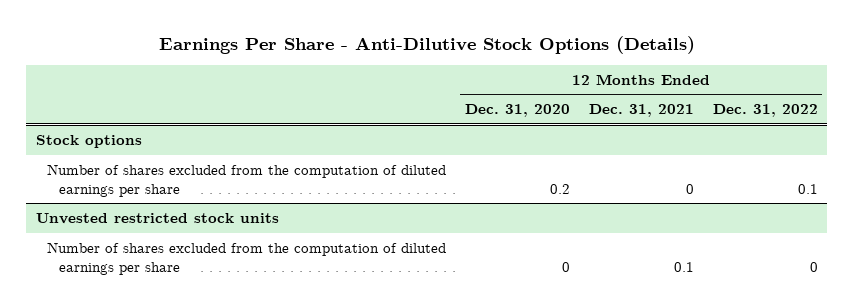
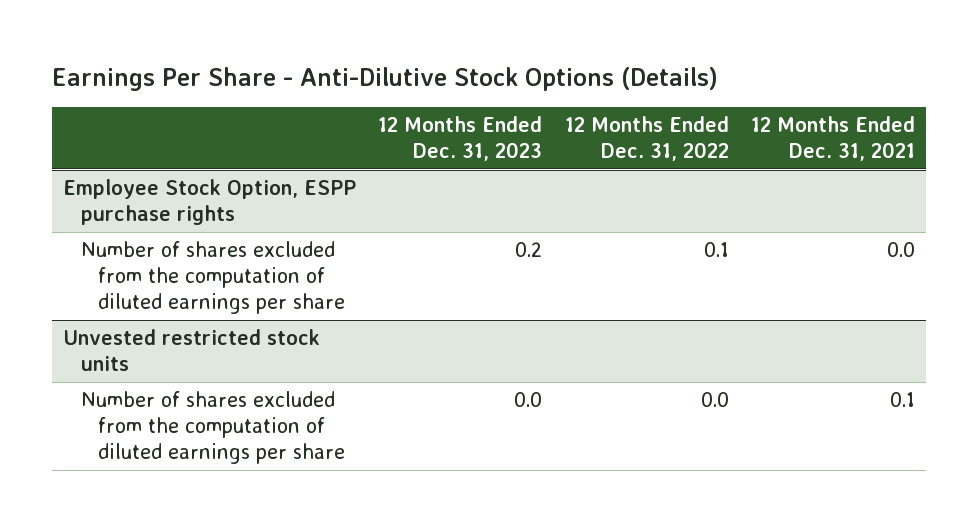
[465,104,571,118] Dec. 31, 2020 -> none
none -> [378,116,543,162] 12 Months Ended Dec. 31, 2023
[35,134,142,148] Stock options -> none
none -> [63,179,357,226] Employee Stock Option, ESPP purchase rights
[685,183,694,194] 0 -> [886,242,915,258] 0.0
[809,261,818,272] 0 -> [700,392,729,408] 0.0

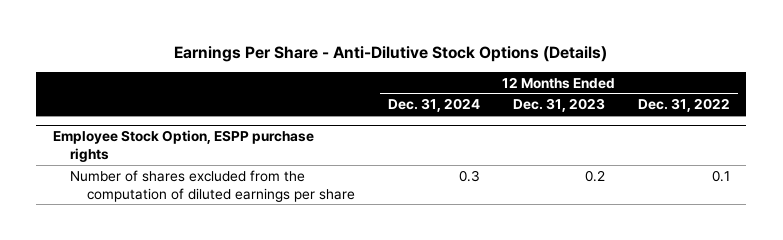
[750,116,915,162] 12 Months Ended Dec. 31, 2021 -> none
none -> [388,98,481,113] Dec. 31, 2024
[63,329,321,372] Unvested restricted stock units -> none
[80,391,345,465] Number of shares excluded from the computation of diluted earnings per share -> none

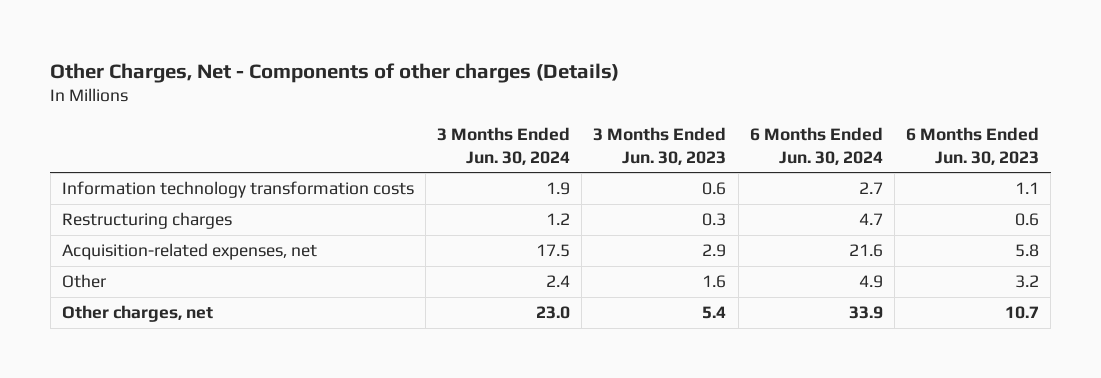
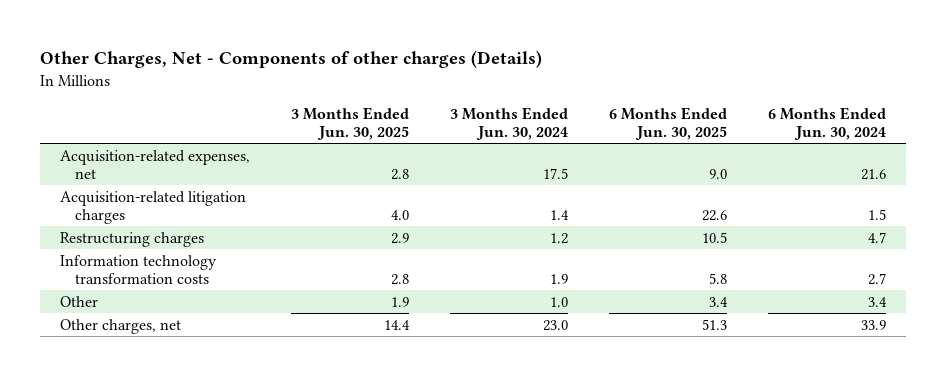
[593,127,727,165] 3 Months Ended Jun. 30, 2023 -> none
[905,127,1039,165] 6 Months Ended Jun. 30, 2023 -> none
none -> [290,106,409,141] 3 Months Ended Jun. 30, 2025
none -> [608,106,727,141] 6 Months Ended Jun. 30, 2025
none -> [59,190,246,225] Acquisition-related litigation charges
[61,212,232,230] Restructuring charges -> [59,231,204,247] Restructuring charges
[61,181,414,199] Information technology transformation costs -> [59,254,217,285] Information technology transformation costs
[546,275,571,288] 2.4 -> [549,296,568,307] 1.0
[858,275,883,289] 4.9 -> [867,296,887,307] 3.4

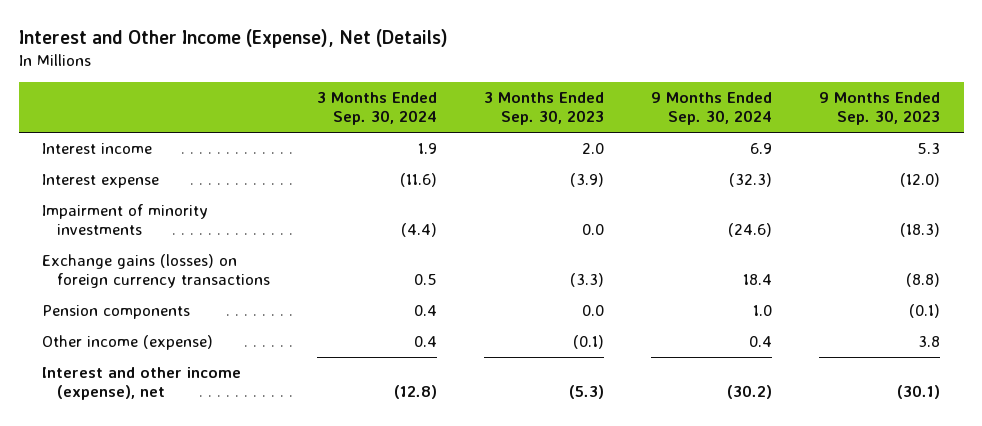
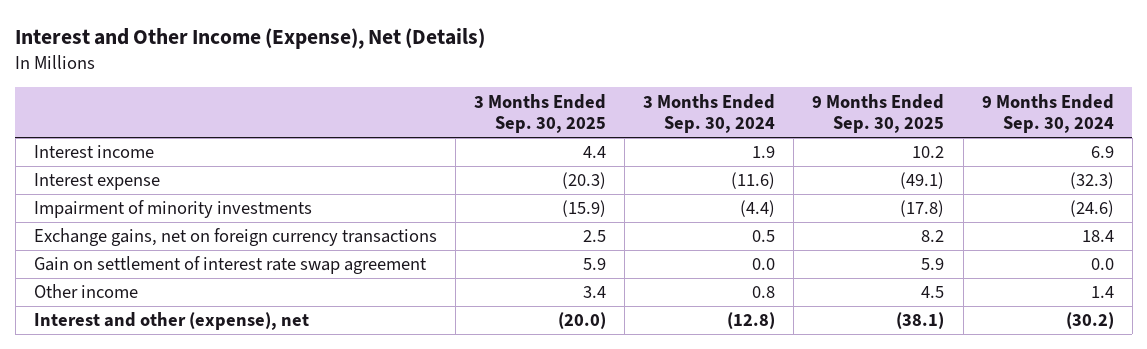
[484,92,605,126] 3 Months Ended Sep. 30, 2023 -> none
[819,92,941,126] 9 Months Ended Sep. 30, 2023 -> none
none -> [473,93,606,134] 3 Months Ended Sep. 30, 2025
none -> [812,93,945,134] 9 Months Ended Sep. 30, 2025
[42,304,191,319] Pension components -> none
[42,253,270,289] Exchange gains (losses) on foreign currency transactions -> [33,228,437,247] Exchange gains, net on foreign currency transactions
none -> [33,256,427,275] Gain on settlement of interest rate swap agreement
[42,334,214,350] Other income (expense) -> [33,284,138,299] Other income
[413,335,437,347] 0.4 -> [752,286,776,299] 0.8
[749,335,773,347] 0.4 -> [1090,286,1114,299] 1.4
[42,366,242,401] Interest and other income (expense), net -> [33,312,309,331] Interest and other (expense), net

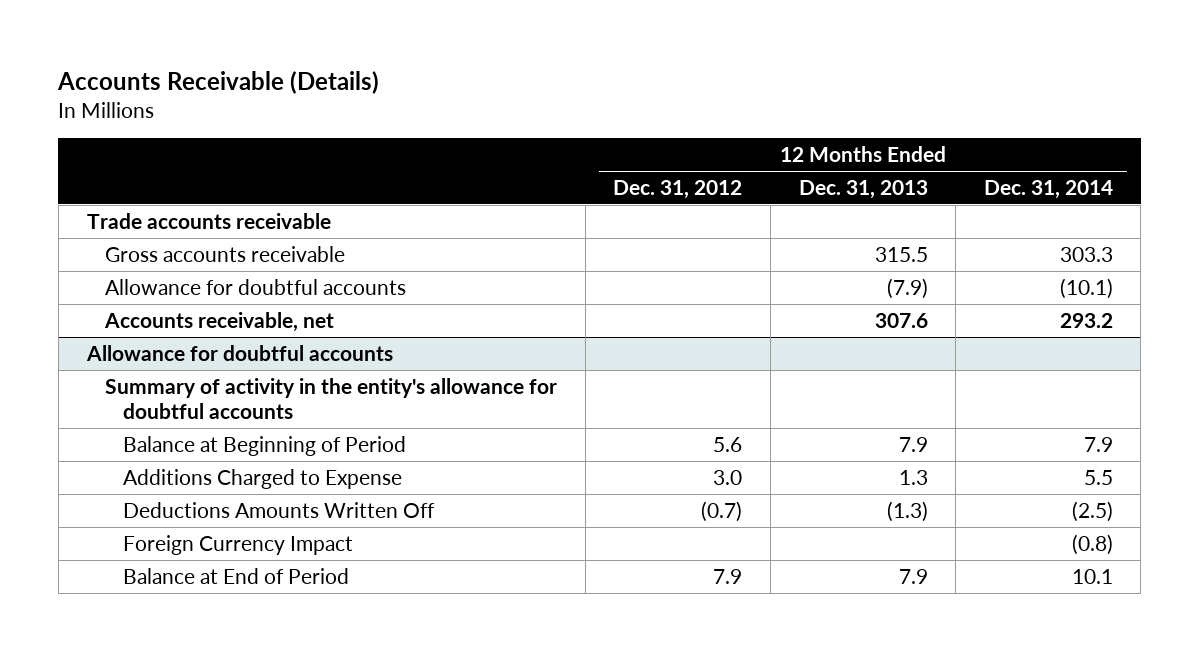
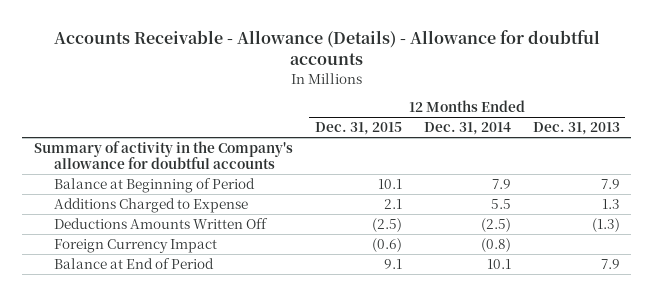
[57,71,380,95] Accounts Receivable (Details) -> [53,29,600,66] Accounts Receivable - Allowance (Details) - Allowance for doubtful accounts
[613,179,743,199] Dec. 31, 2012 -> none
none -> [314,122,402,136] Dec. 31, 2015
[86,212,331,229] Trade accounts receivable -> none
[104,245,345,262] Gross accounts receivable -> none
[104,278,406,295] Allowance for doubtful accounts -> none
[103,311,334,332] Accounts receivable, net -> none
[85,344,393,361] Allowance for doubtful accounts -> none
[104,377,557,420] Summary of activity in the entity's allowance for doubtful accounts -> [33,140,293,170] Summary of activity in the Company's allowance for doubtful accounts

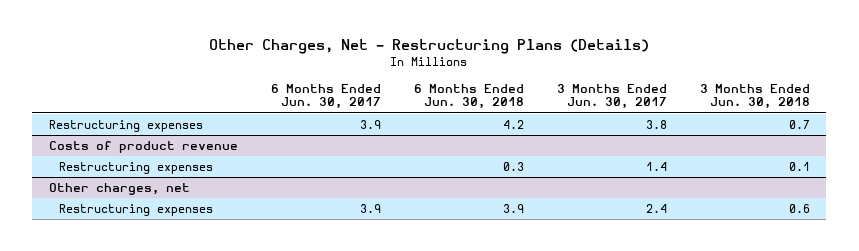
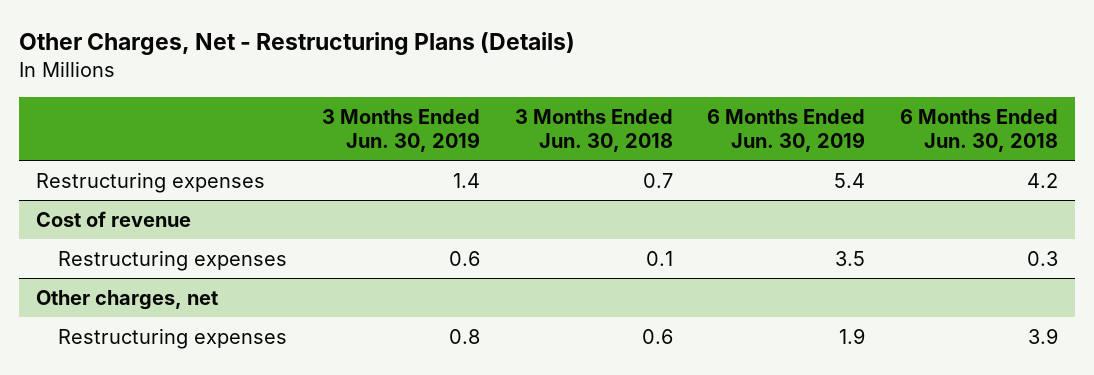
[270,83,381,110] 6 Months Ended Jun. 30, 2017 -> none
[556,83,667,110] 3 Months Ended Jun. 30, 2017 -> none
none -> [321,108,480,152] 3 Months Ended Jun. 30, 2019
none -> [707,108,866,152] 6 Months Ended Jun. 30, 2019
[48,141,238,154] Costs of product revenue -> [36,210,192,227] Cost of revenue

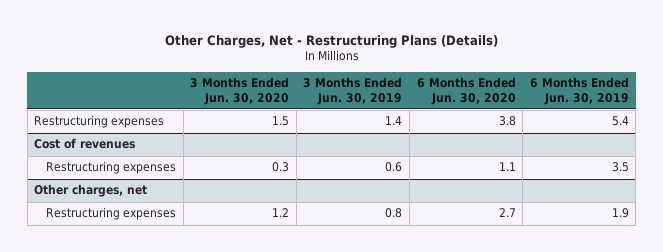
[514,108,673,152] 3 Months Ended Jun. 30, 2018 -> none
[899,108,1058,152] 6 Months Ended Jun. 30, 2018 -> none
none -> [190,77,290,105] 3 Months Ended Jun. 30, 2020
none -> [416,77,516,105] 6 Months Ended Jun. 30, 2020
[36,210,192,227] Cost of revenue -> [34,138,136,150] Cost of revenues

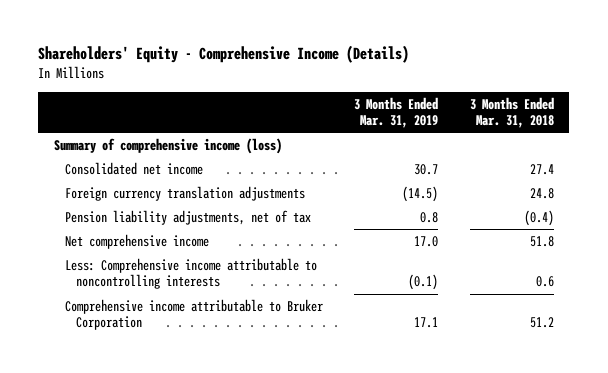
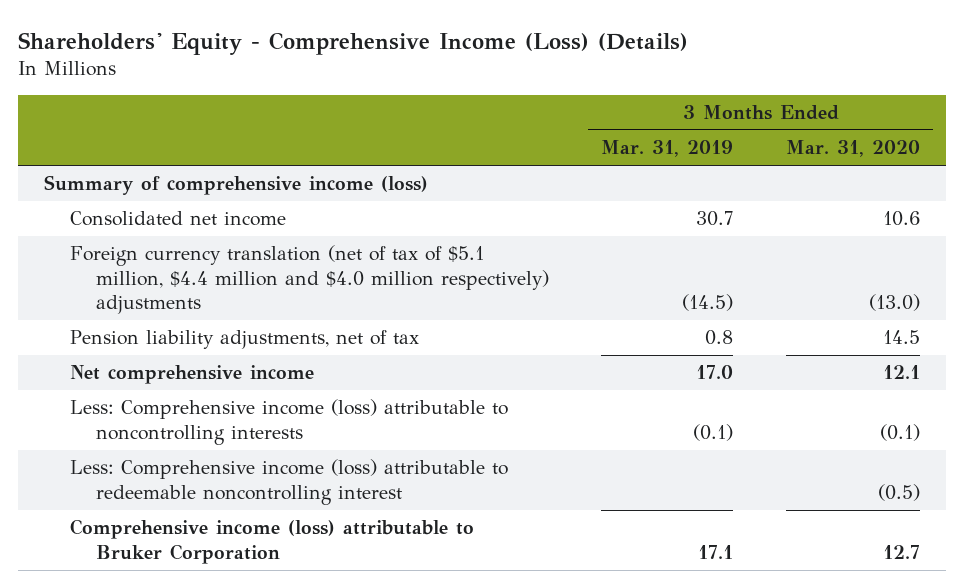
[38,45,410,64] Shareholders' Equity - Comprehensive Income (Details) -> [18,31,689,55] Shareholders' Equity - Comprehensive Income (Loss) (Details)
[469,96,554,129] 3 Months Ended Mar. 31, 2018 -> none
none -> [785,140,920,158] Mar. 31, 2020
[65,185,306,201] Foreign currency translation adjustments -> [70,245,550,315] Foreign currency translation (net of tax of $5.1 million, $4.4 million and $4.0 million respectively) adjustments
[65,257,318,290] Less: Comprehensive income attributable to noncontrolling interests -> [70,399,509,445] Less: Comprehensive income (loss) attributable to noncontrolling interests
none -> [70,459,509,505] Less: Comprehensive income (loss) attributable to redeemable noncontrolling interest
[65,298,324,331] Comprehensive income attributable to Bruker Corporation -> [70,519,475,564] Comprehensive income (loss) attributable to Bruker Corporation

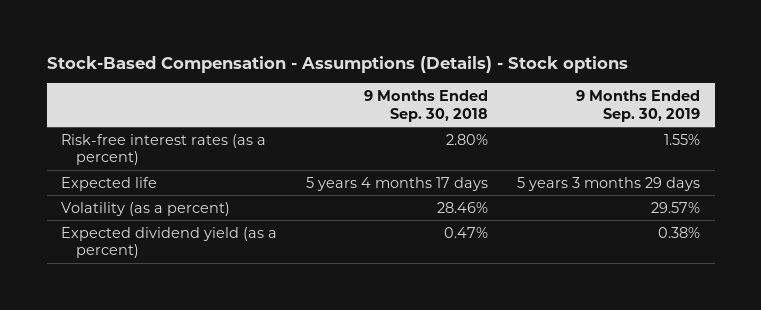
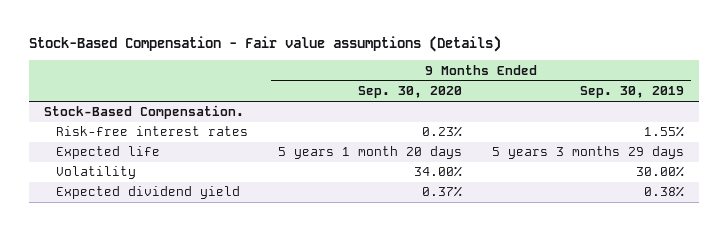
[46,56,628,74] Stock-Based Compensation - Assumptions (Details) - Stock options -> [28,36,501,53] Stock-Based Compensation - Fair value assumptions (Details)
[364,90,489,122] 9 Months Ended Sep. 30, 2018 -> none
none -> [358,86,463,99] Sep. 30, 2020
none -> [43,105,244,120] Stock-Based Compensation.
[61,133,267,166] Risk-free interest rates (as a percent) -> [56,126,249,137] Risk-free interest rates
[61,201,231,216] Volatility (as a percent) -> [56,166,137,180] Volatility
[651,201,701,213] 29.57% -> [636,166,685,178] 30.00%
[61,226,278,259] Expected dividend yield (as a percent) -> [56,186,241,200] Expected dividend yield

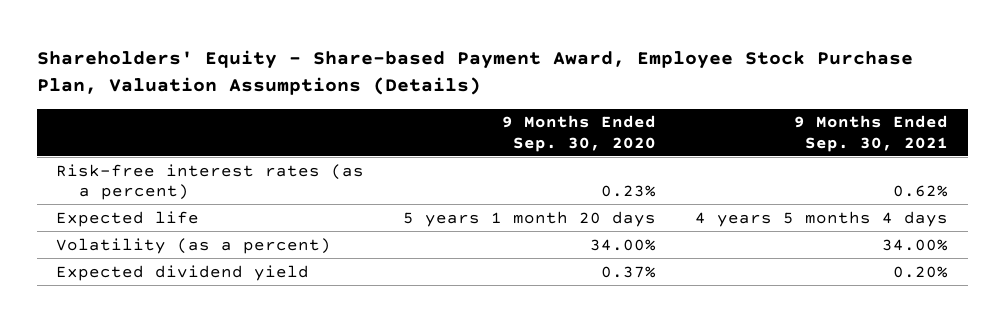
[28,36,501,53] Stock-Based Compensation - Fair value assumptions (Details) -> [36,50,913,96] Shareholders' Equity - Share-based Payment Award, Employee Stock Purchase Plan, Valuation Assumptions (Details)
[580,86,685,99] Sep. 30, 2019 -> none
none -> [794,115,949,152] 9 Months Ended Sep. 30, 2021
[43,105,244,120] Stock-Based Compensation. -> none
[56,126,249,137] Risk-free interest rates -> [56,163,365,200] Risk-free interest rates (as a percent)
[56,166,137,180] Volatility -> [56,237,332,254] Volatility (as a percent)

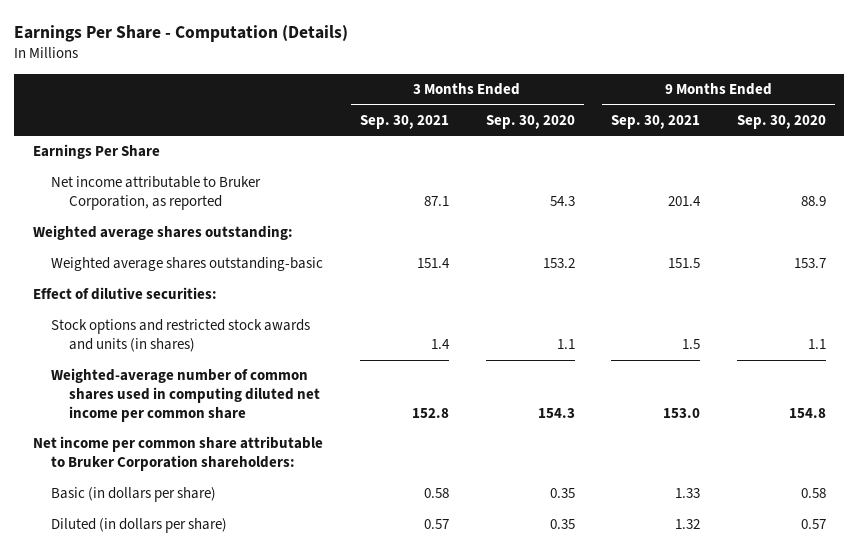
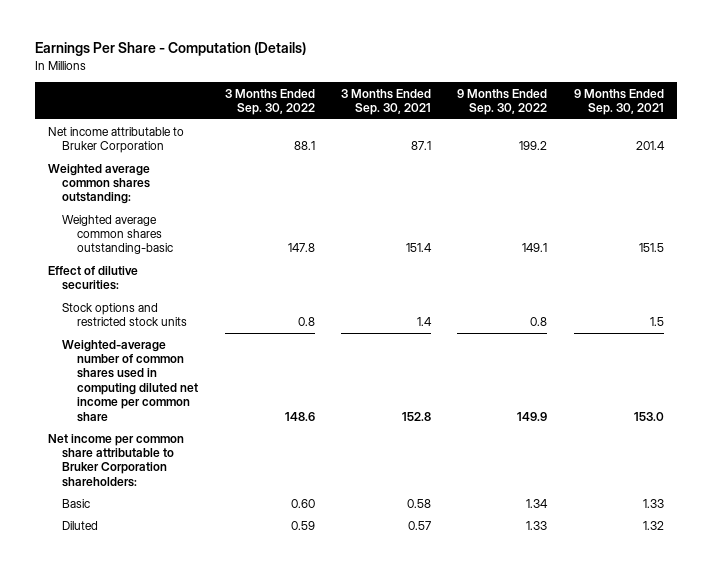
[485,114,575,129] Sep. 30, 2020 -> none
[736,114,826,129] Sep. 30, 2020 -> none
none -> [224,88,315,115] 3 Months Ended Sep. 30, 2022
none -> [457,88,548,115] 9 Months Ended Sep. 30, 2022
[32,144,160,160] Earnings Per Share -> none
[51,176,262,211] Net income attributable to Bruker Corporation, as reported -> [47,126,184,153] Net income attributable to Bruker Corporation
[32,225,293,241] Weighted average shares outstanding: -> [47,163,151,205] Weighted average common shares outstanding:
[51,257,324,272] Weighted average shares outstanding-basic -> [62,214,174,255] Weighted average common shares outstanding-basic
[51,319,311,353] Stock options and restricted stock awards and units (in shares) -> [62,302,188,326] Stock options and restricted stock units
[51,487,217,503] Basic (in dollars per share) -> [62,498,91,508] Basic
[51,518,228,534] Diluted (in dollars per share) -> [62,520,99,530] Diluted

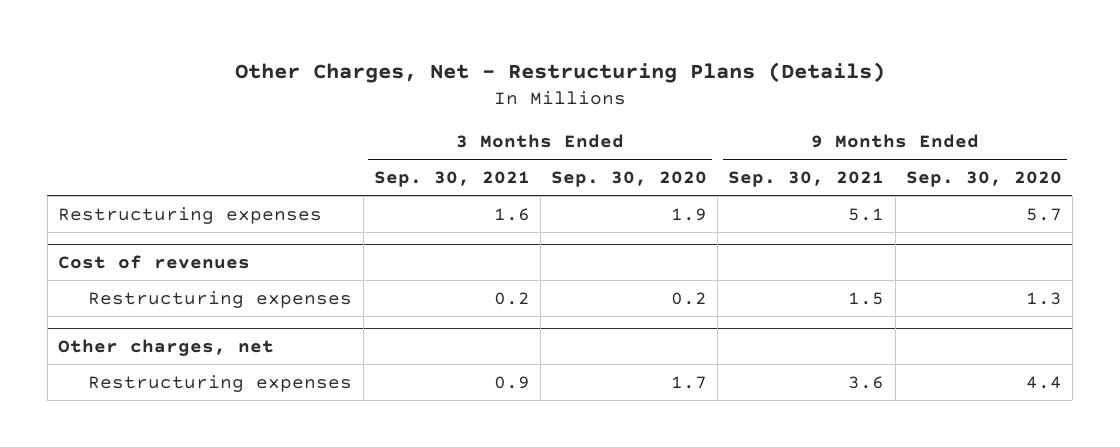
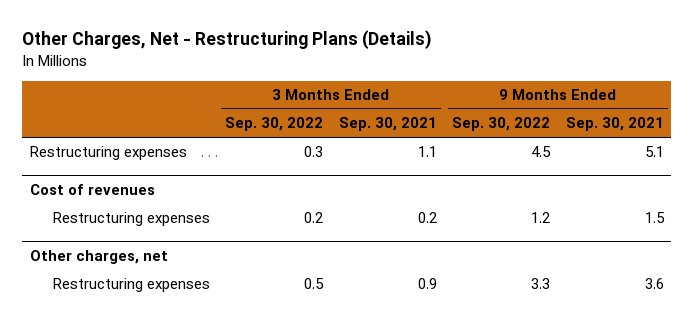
[551,171,708,188] Sep. 30, 2020 -> none
[905,171,1062,188] Sep. 30, 2020 -> none
none -> [225,117,324,132] Sep. 30, 2022
none -> [452,117,551,132] Sep. 30, 2022
[493,207,530,221] 1.6 -> [417,146,437,158] 1.1

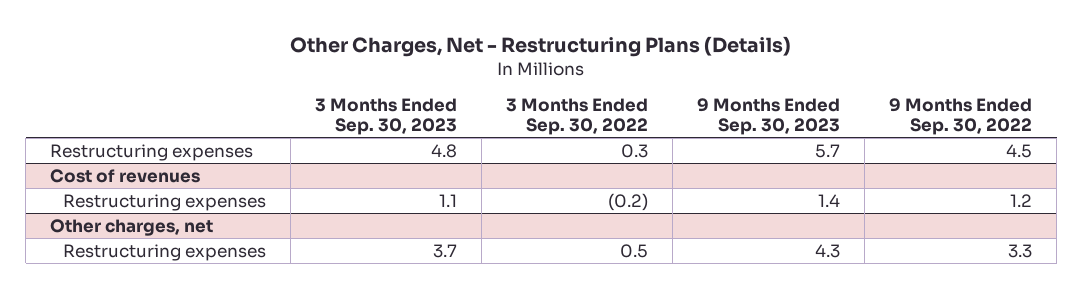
[338,117,437,132] Sep. 30, 2021 -> none
[565,117,664,132] Sep. 30, 2021 -> none
none -> [315,97,458,135] 3 Months Ended Sep. 30, 2023
none -> [697,97,841,135] 9 Months Ended Sep. 30, 2023
[304,212,324,224] 0.2 -> [608,192,649,211] (0.2)

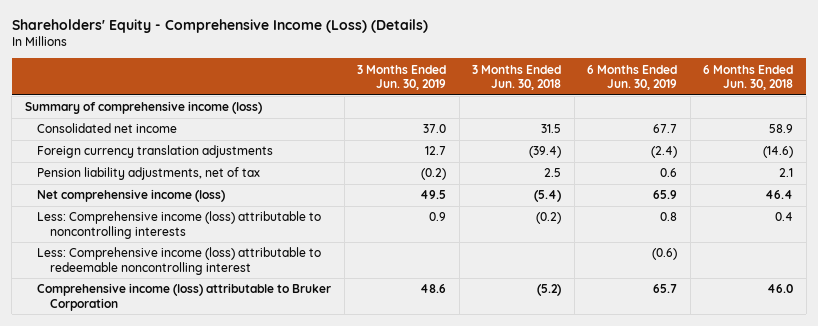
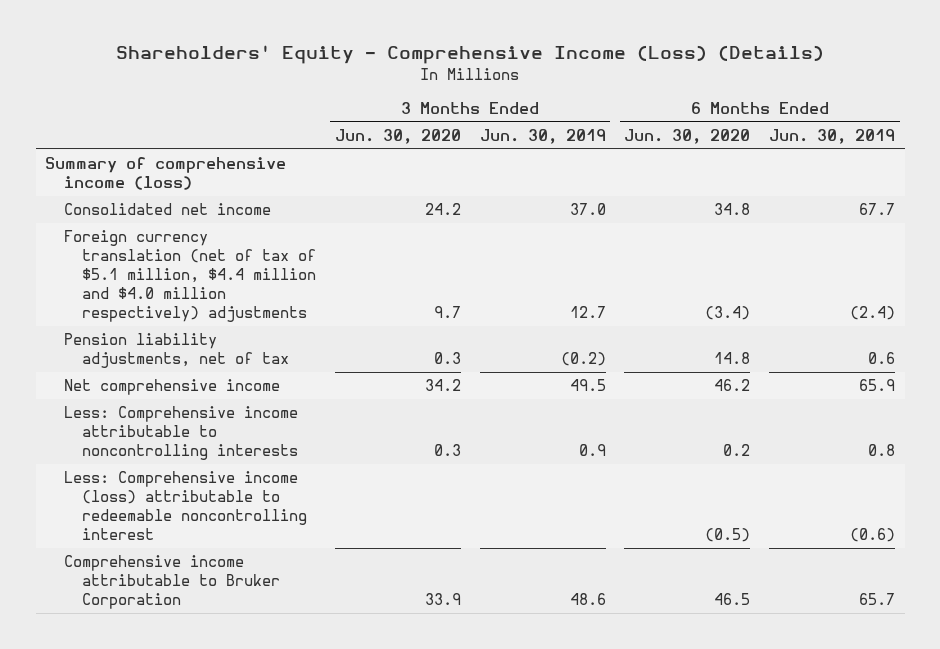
[472,64,562,91] 3 Months Ended Jun. 30, 2018 -> none
[703,64,794,91] 6 Months Ended Jun. 30, 2018 -> none
none -> [335,128,462,144] Jun. 30, 2020
none -> [624,128,751,144] Jun. 30, 2020
[37,145,274,159] Foreign currency translation adjustments -> [63,230,317,322] Foreign currency translation (net of tax of $5.1 million, $4.4 million and $4.0 million respectively) adjustments
[37,189,226,203] Net comprehensive income (loss) -> [63,379,280,396] Net comprehensive income
[37,211,322,239] Less: Comprehensive income (loss) attributable to noncontrolling interests -> [63,406,299,461] Less: Comprehensive income attributable to noncontrolling interests
[37,283,332,311] Comprehensive income (loss) attributable to Bruker Corporation -> [63,555,281,610] Comprehensive income attributable to Bruker Corporation

